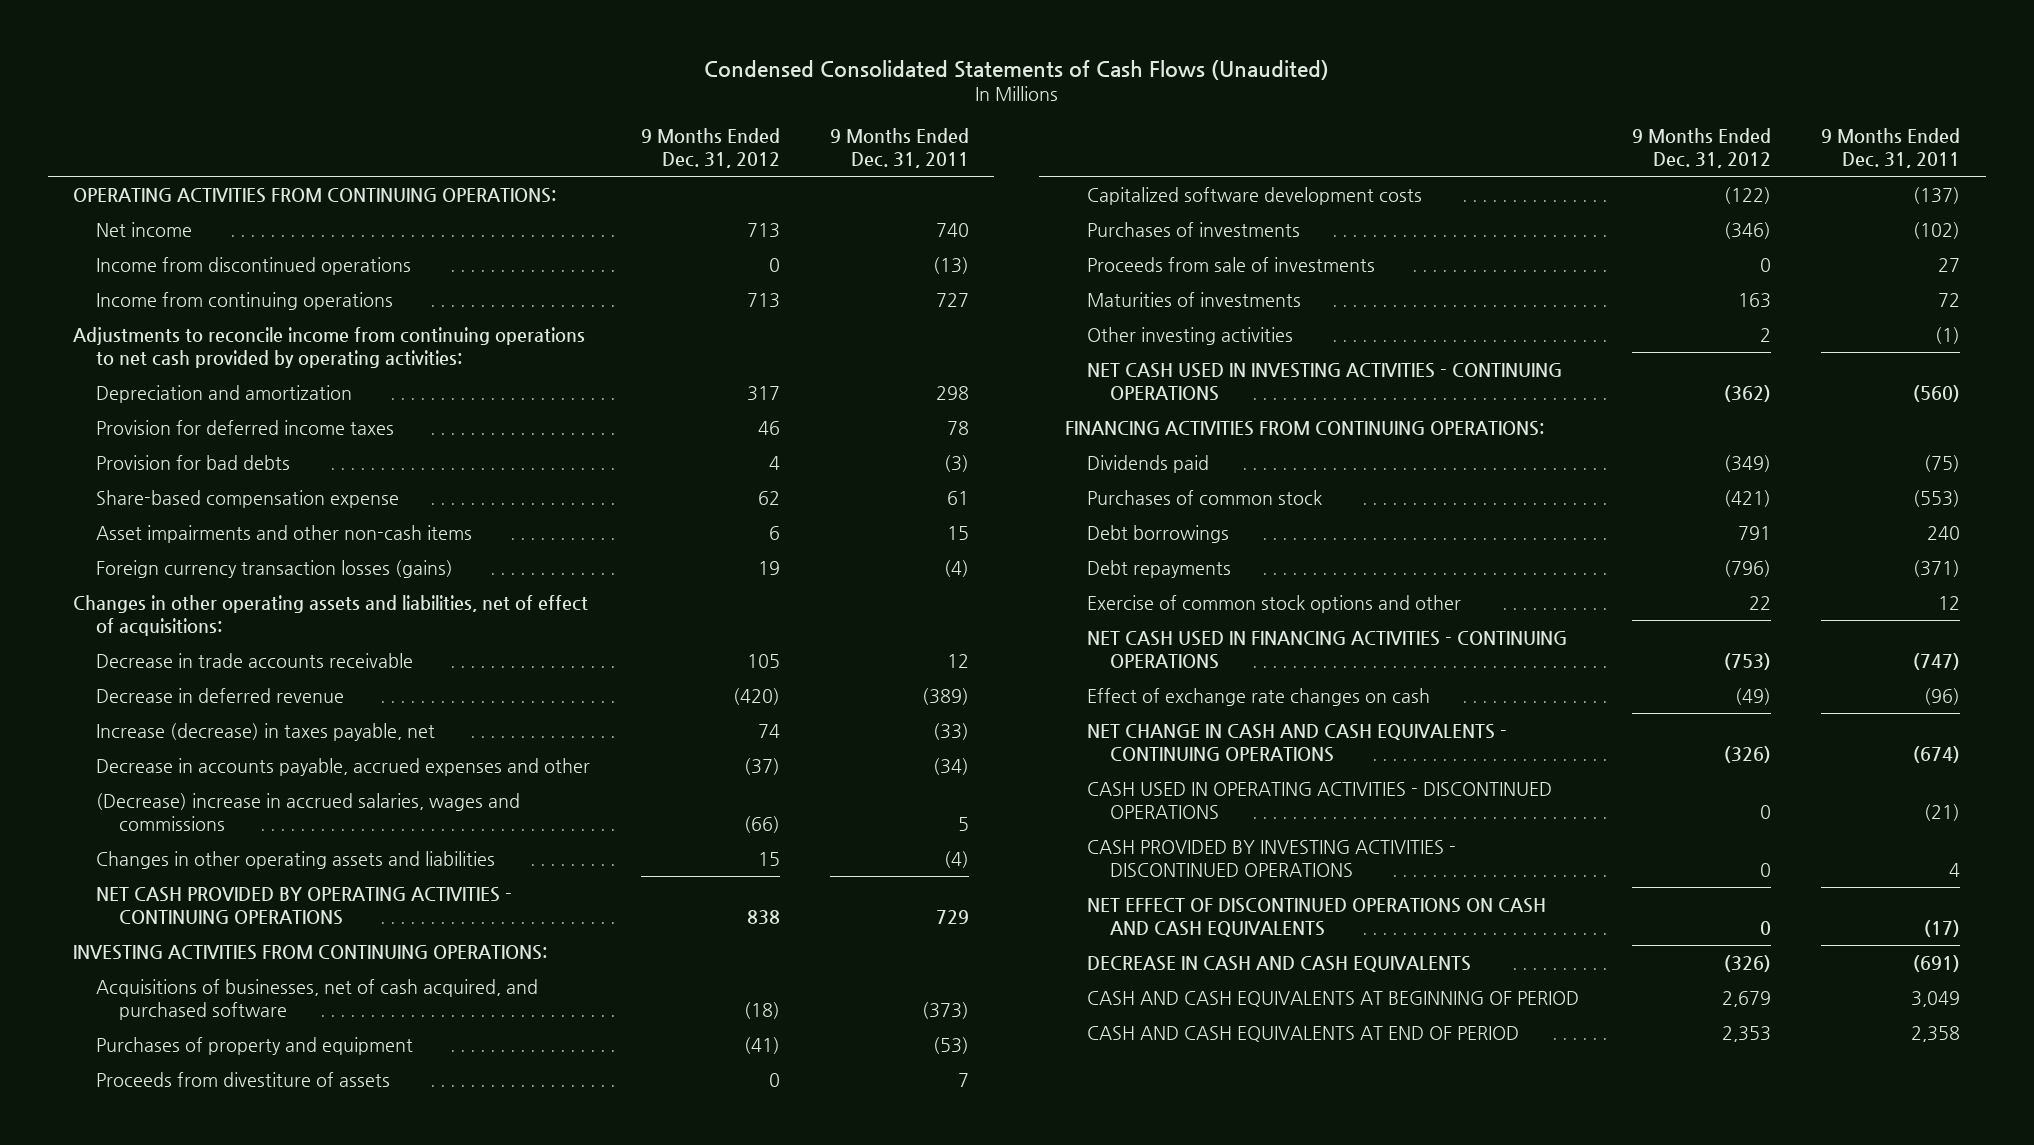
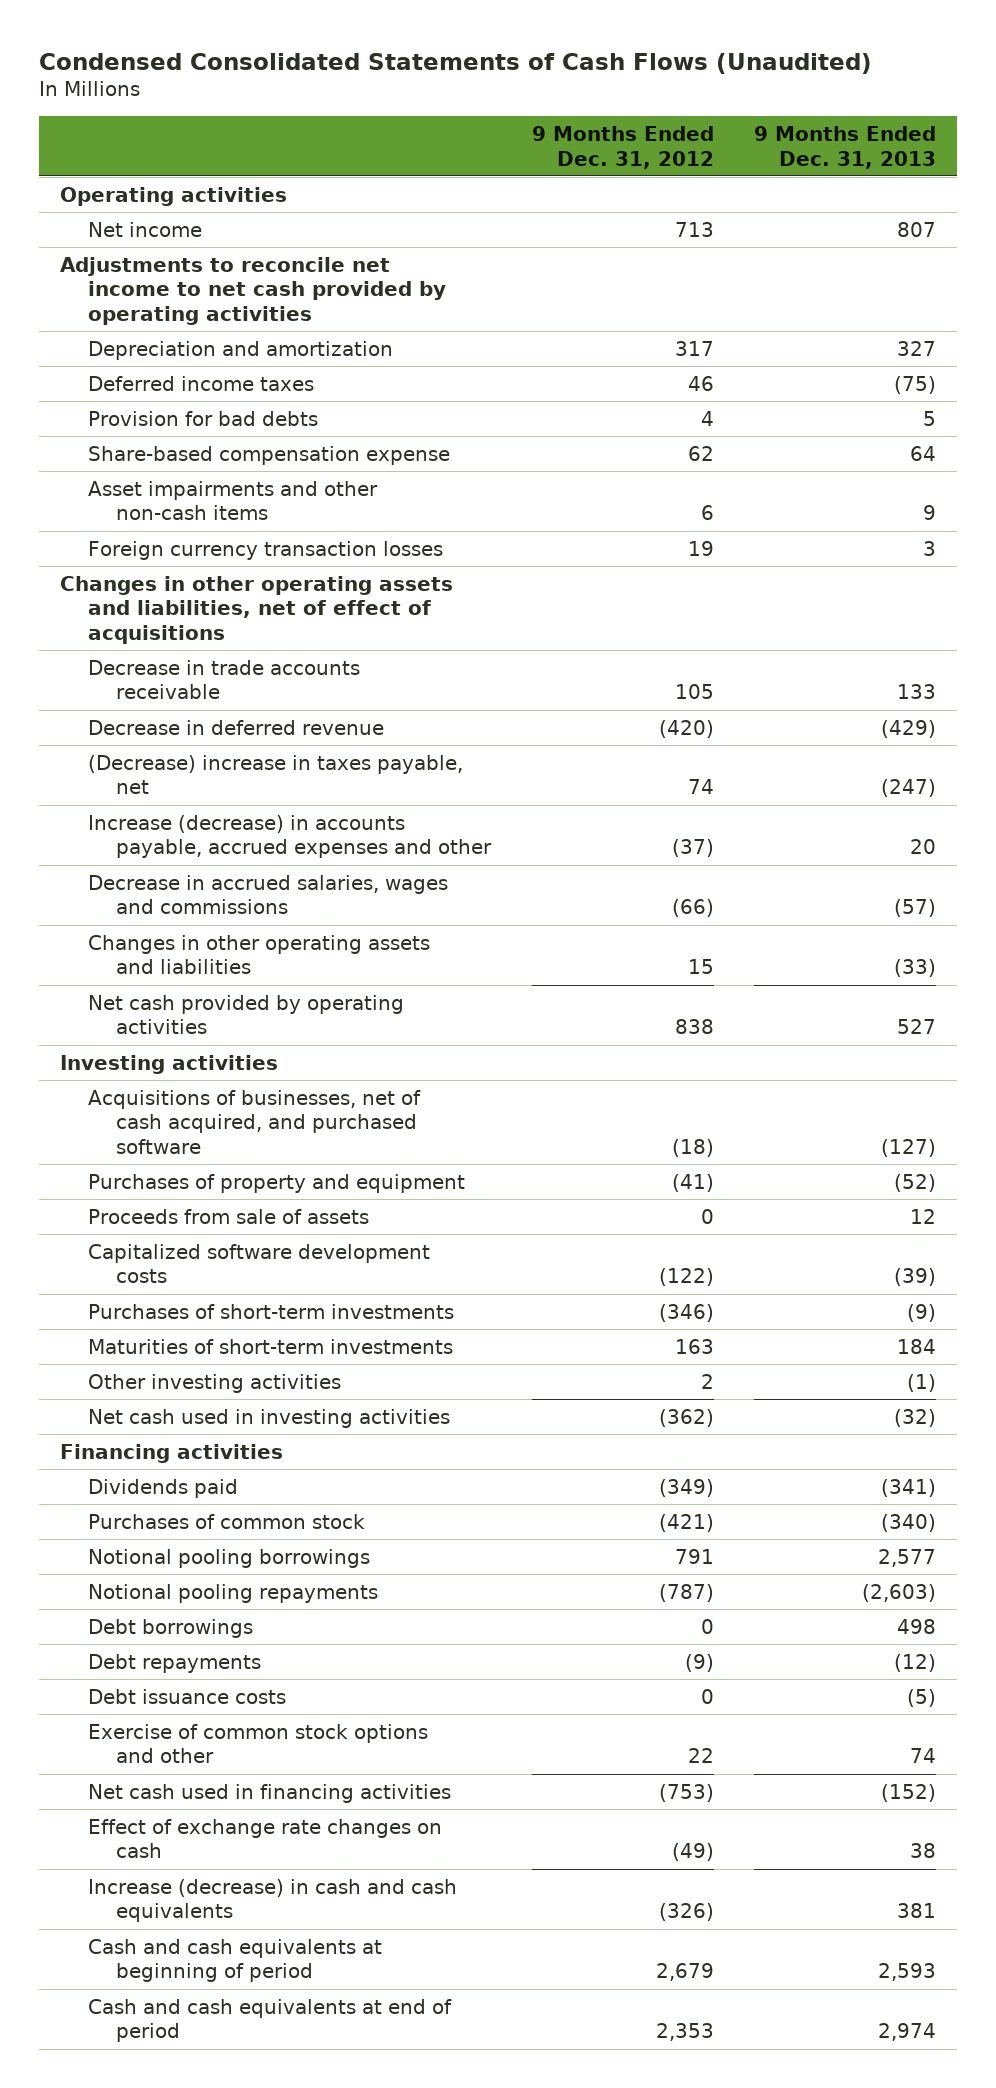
[830,127,970,168] 9 Months Ended Dec. 31, 2011 -> none
none -> [754,125,937,169] 9 Months Ended Dec. 31, 2013
[73,187,557,203] OPERATING ACTIVITIES FROM CONTINUING OPERATIONS: -> [59,186,287,206] Operating activities
[95,256,411,275] Income from discontinued operations -> none
[95,291,393,310] Income from continuing operations -> none
[73,326,586,368] Adjustments to reconcile income from continuing operations to net cash provided by operating activities: -> [59,256,446,326] Adjustments to reconcile net income to net cash provided by operating activities
[95,419,394,435] Provision for deferred income taxes -> [87,375,314,391] Deferred income taxes
[95,559,453,578] Foreign currency transaction losses (gains) -> [87,540,443,560] Foreign currency transaction losses
[73,594,589,636] Changes in other operating assets and liabilities, net of effect of acquisitions: -> [59,575,453,645] Changes in other operating assets and liabilities, net of effect of acquisitions
[95,722,435,741] Increase (decrease) in taxes payable, net -> [87,754,463,795] (Decrease) increase in taxes payable, net
[95,757,590,776] Decrease in accounts payable, accrued expenses and other -> [87,814,492,859] Increase (decrease) in accounts payable, accrued expenses and other
[95,792,520,831] (Decrease) increase in accrued salaries, wages and commissions -> [87,874,448,915] Decrease in accrued salaries, wages and commissions
[95,886,512,925] NET CASH PROVIDED BY OPERATING ACTIVITIES - CONTINUING OPERATIONS -> [87,994,404,1035] Net cash provided by operating activities
[73,944,548,960] INVESTING ACTIVITIES FROM CONTINUING OPERATIONS: -> [59,1054,278,1074] Investing activities
[95,1071,390,1087] Proceeds from divestiture of assets -> [87,1208,369,1224] Proceeds from sale of assets
[1087,256,1376,272] Proceeds from sale of investments -> none
[1087,221,1301,237] Purchases of investments -> [87,1303,454,1319] Purchases of short-term investments
[1087,291,1302,307] Maturities of investments -> [87,1338,453,1354] Maturities of short-term investments
[1087,362,1563,401] NET CASH USED IN INVESTING ACTIVITIES - CONTINUING OPERATIONS -> [87,1408,450,1428] Net cash used in investing activities
[1064,420,1544,436] FINANCING ACTIVITIES FROM CONTINUING OPERATIONS: -> [59,1443,283,1463] Financing activities
none -> [87,1548,370,1568] Notional pooling borrowings
none -> [87,1583,378,1603] Notional pooling repayments
[1737,525,1771,540] 791 -> [700,1618,714,1634] 0
[1723,559,1771,577] (796) -> [684,1653,714,1672] (9)
none -> [87,1688,286,1704] Debt issuance costs
[1087,630,1568,669] NET CASH USED IN FINANCING ACTIVITIES - CONTINUING OPERATIONS -> [87,1783,451,1803] Net cash used in financing activities
[1087,723,1508,762] NET CHANGE IN CASH AND CASH EQUIVALENTS - CONTINUING OPERATIONS -> none
[1087,781,1553,819] CASH USED IN OPERATING ACTIVITIES - DISCONTINUED OPERATIONS -> none
[1087,839,1457,877] CASH PROVIDED BY INVESTING ACTIVITIES - DISCONTINUED OPERATIONS -> none
[1087,897,1547,937] NET EFFECT OF DISCONTINUED OPERATIONS ON CASH AND CASH EQUIVALENTS -> none
[1087,955,1472,972] DECREASE IN CASH AND CASH EQUIVALENTS -> [87,1878,457,1923] Increase (decrease) in cash and cash equivalents
[1087,990,1580,1007] CASH AND CASH EQUIVALENTS AT BEGINNING OF PERIOD -> [87,1938,382,1983] Cash and cash equivalents at beginning of period
[1087,1025,1520,1042] CASH AND CASH EQUIVALENTS AT END OF PERIOD -> [87,1998,452,2043] Cash and cash equivalents at end of period

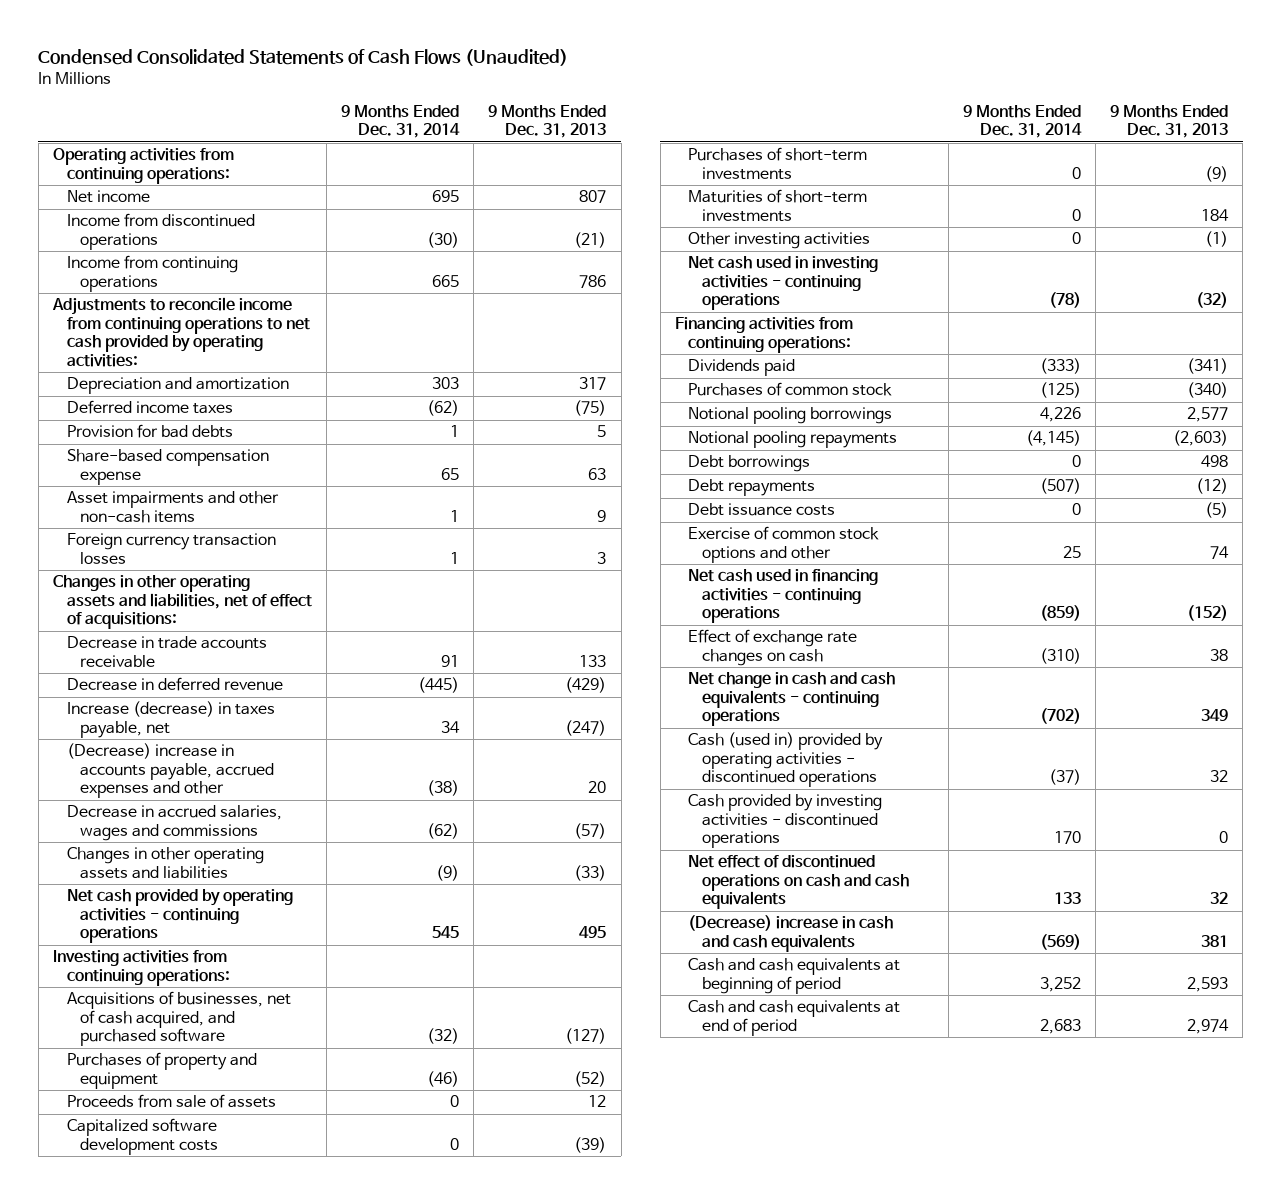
[531,125,714,169] 9 Months Ended Dec. 31, 2012 -> none
none -> [340,104,460,139] 9 Months Ended Dec. 31, 2014
[59,186,287,206] Operating activities -> [53,148,235,184] Operating activities from continuing operations:
none -> [66,213,255,250] Income from discontinued operations
none -> [66,255,238,292] Income from continuing operations
[59,256,446,326] Adjustments to reconcile net income to net cash provided by operating activities -> [52,297,310,367] Adjustments to reconcile income from continuing operations to net cash provided by operating activities:
[897,340,937,356] 327 -> [579,377,607,391] 317
[910,445,937,461] 64 -> [588,467,607,480] 63
[59,575,453,645] Changes in other operating assets and liabilities, net of effect of acquisitions -> [53,575,312,630] Changes in other operating assets and liabilities, net of effect of acquisitions:
[87,754,463,795] (Decrease) increase in taxes payable, net -> [66,701,275,738] Increase (decrease) in taxes payable, net
[87,814,492,859] Increase (decrease) in accounts payable, accrued expenses and other -> [66,743,275,799] (Decrease) increase in accounts payable, accrued expenses and other
[87,994,404,1035] Net cash provided by operating activities -> [66,889,293,944] Net cash provided by operating activities - continuing operations
[897,1019,937,1035] 527 -> [579,926,607,939] 495
[59,1054,278,1074] Investing activities -> [53,950,230,986] Investing activities from continuing operations:
[87,1408,450,1428] Net cash used in investing activities -> [688,256,879,311] Net cash used in investing activities - continuing operations
[59,1443,283,1463] Financing activities -> [674,317,853,353] Financing activities from continuing operations:
[87,1783,451,1803] Net cash used in financing activities -> [688,569,879,624] Net cash used in financing activities - continuing operations
none -> [688,672,896,727] Net change in cash and cash equivalents - continuing operations
none -> [688,732,884,788] Cash (used in) provided by operating activities - discontinued operations
none -> [688,794,883,849] Cash provided by investing activities - discontinued operations
none -> [688,855,909,910] Net effect of discontinued operations on cash and cash equivalents
[87,1878,457,1923] Increase (decrease) in cash and cash equivalents -> [688,915,894,952] (Decrease) increase in cash and cash equivalents

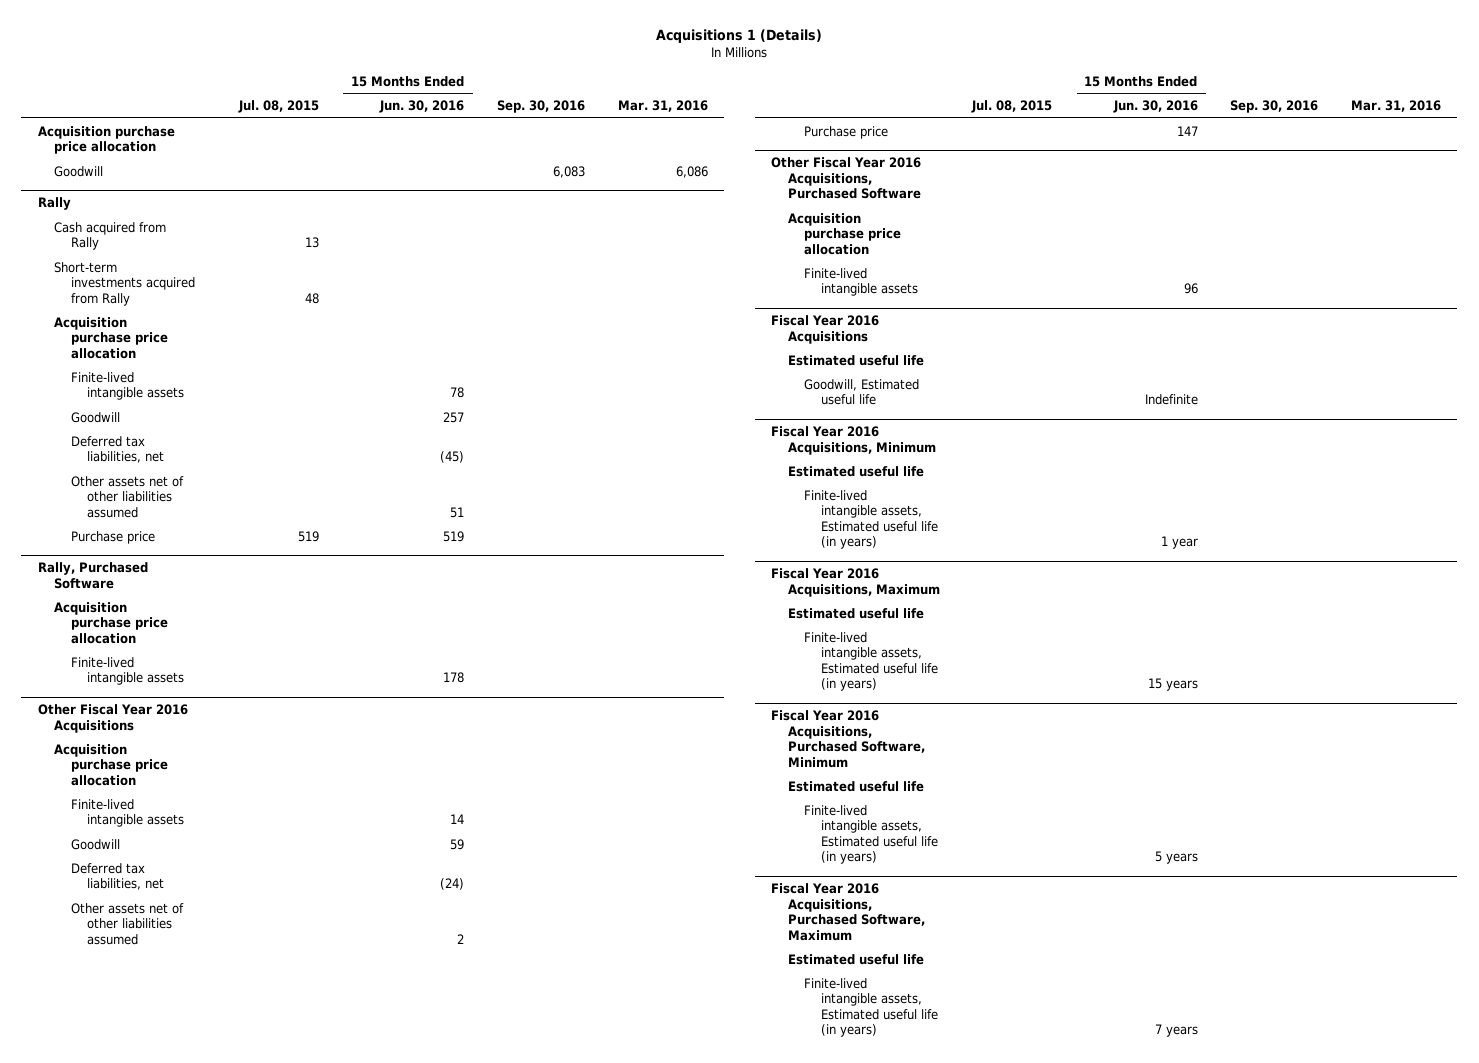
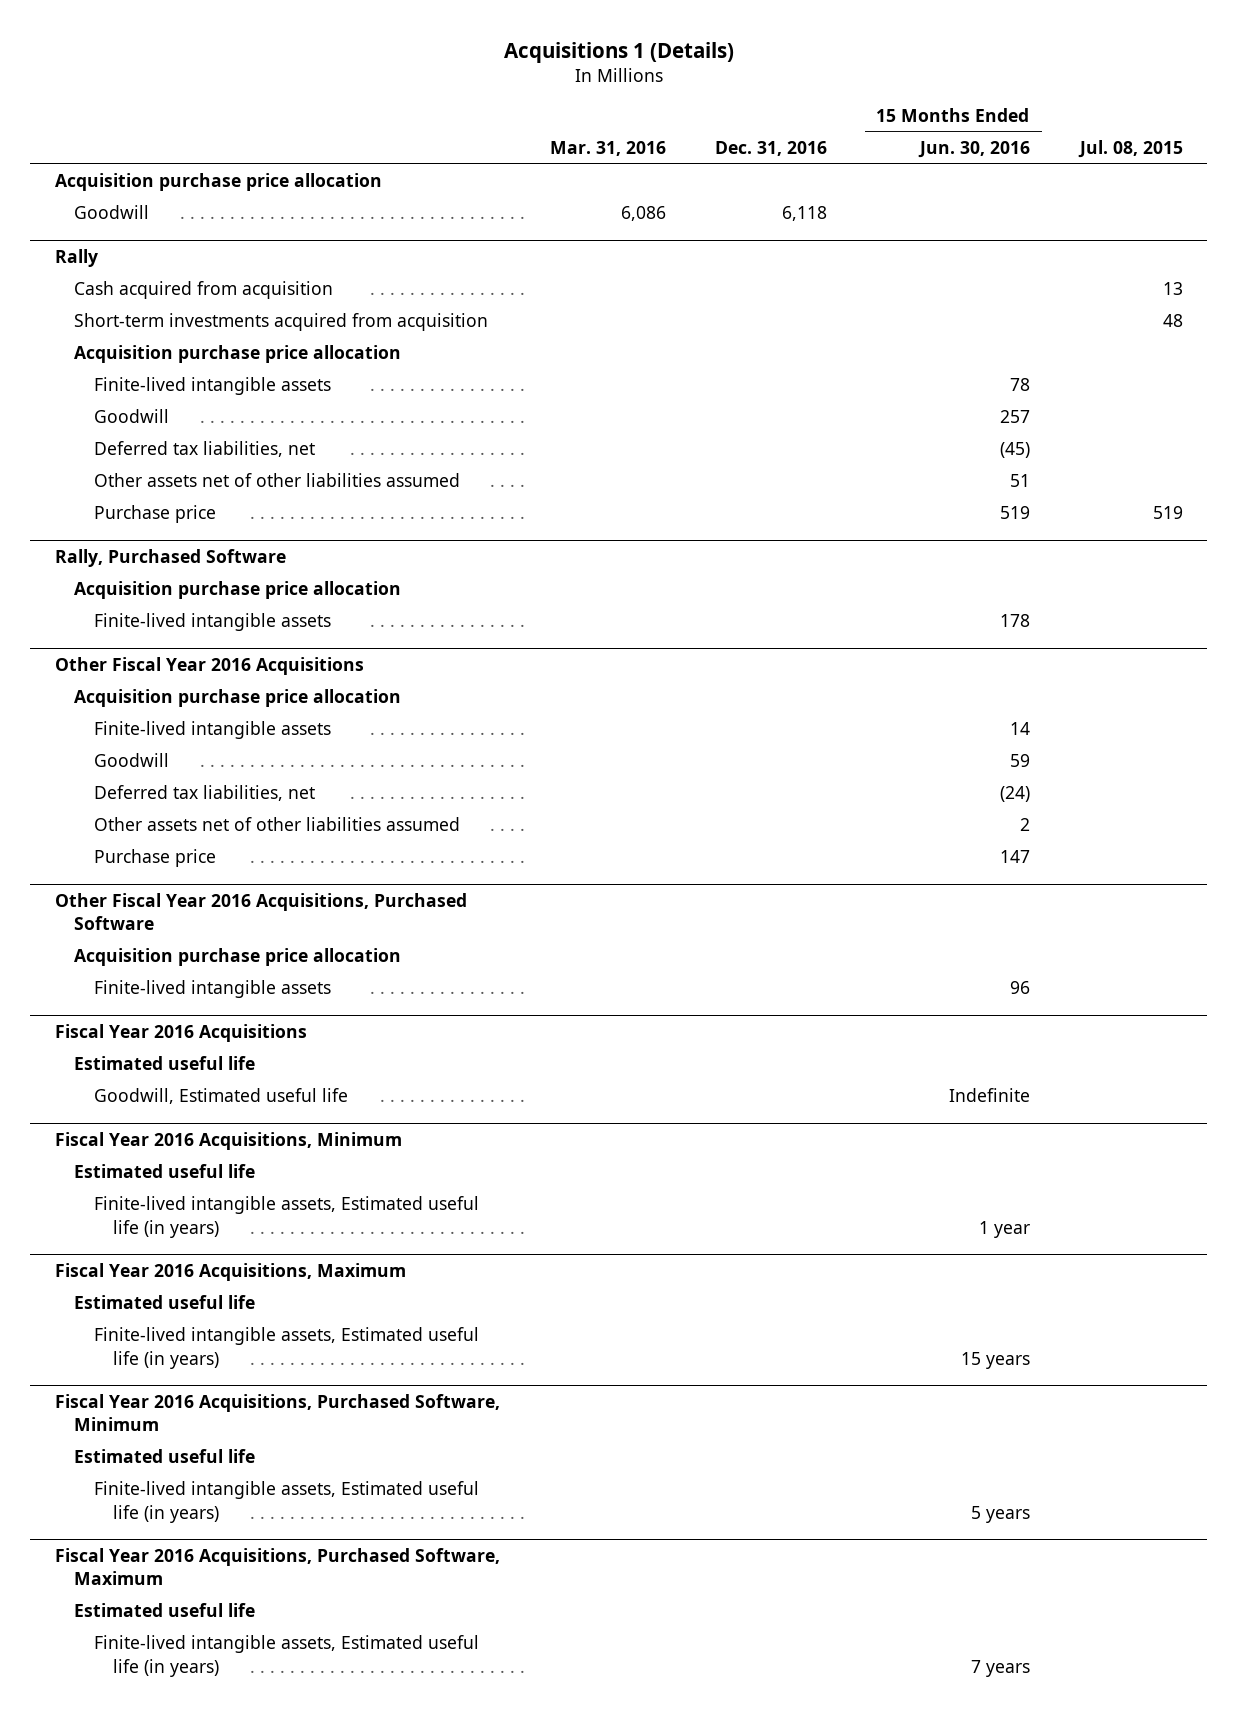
[496,100,585,114] Sep. 30, 2016 -> none
none -> [715,141,828,157] Dec. 31, 2016
[54,221,167,251] Cash acquired from Rally -> [74,281,334,300] Cash acquired from acquisition
[54,261,195,306] Short-term investments acquired from Rally -> [74,313,489,332] Short-term investments acquired from acquisition

